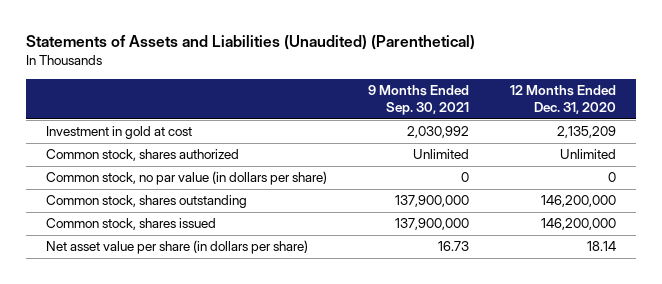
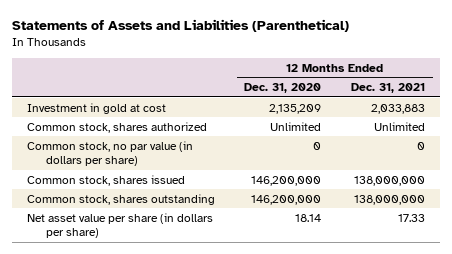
[25,34,475,50] Statements of Assets and Liabilities (Unaudited) (Parenthetical) -> [11,19,349,33] Statements of Assets and Liabilities (Parenthetical)
[367,85,469,116] 9 Months Ended Sep. 30, 2021 -> none
none -> [351,83,426,94] Dec. 31, 2021
[46,195,248,209] Common stock, shares outstanding -> [26,193,215,205] Common stock, shares outstanding

